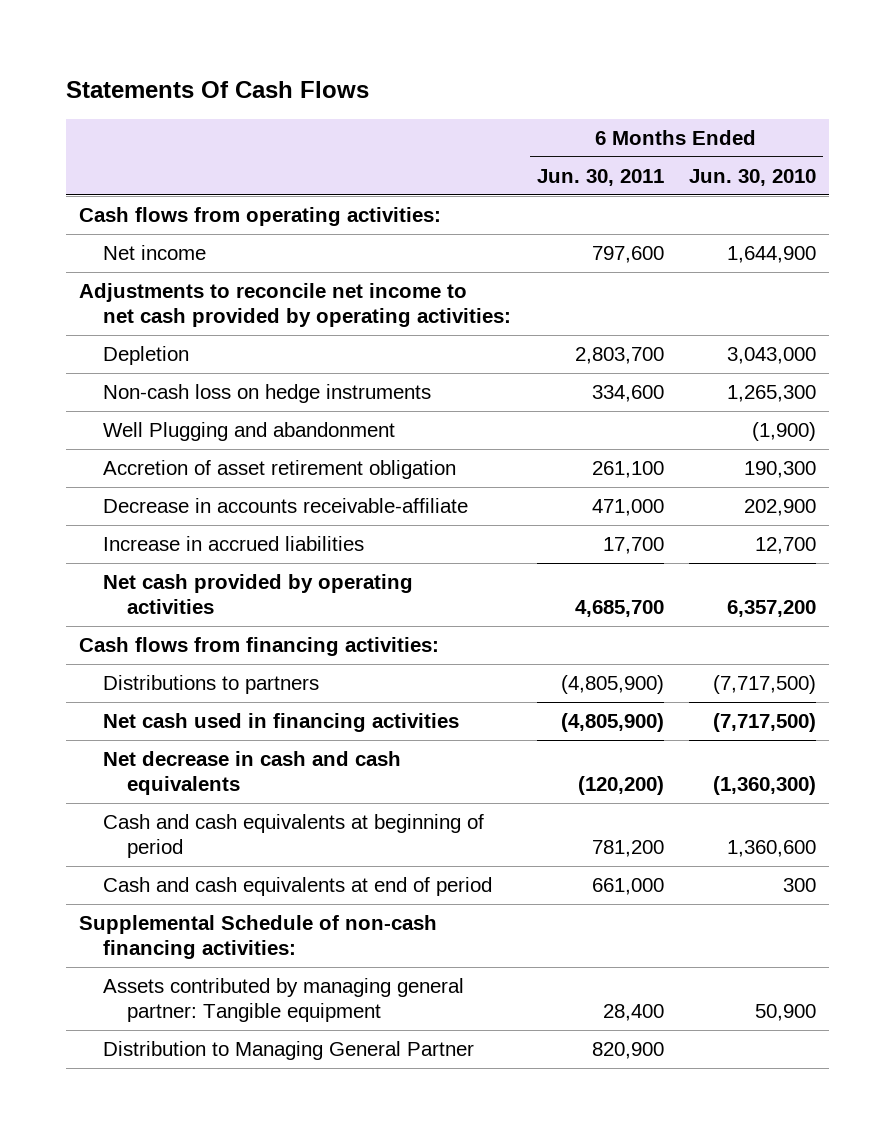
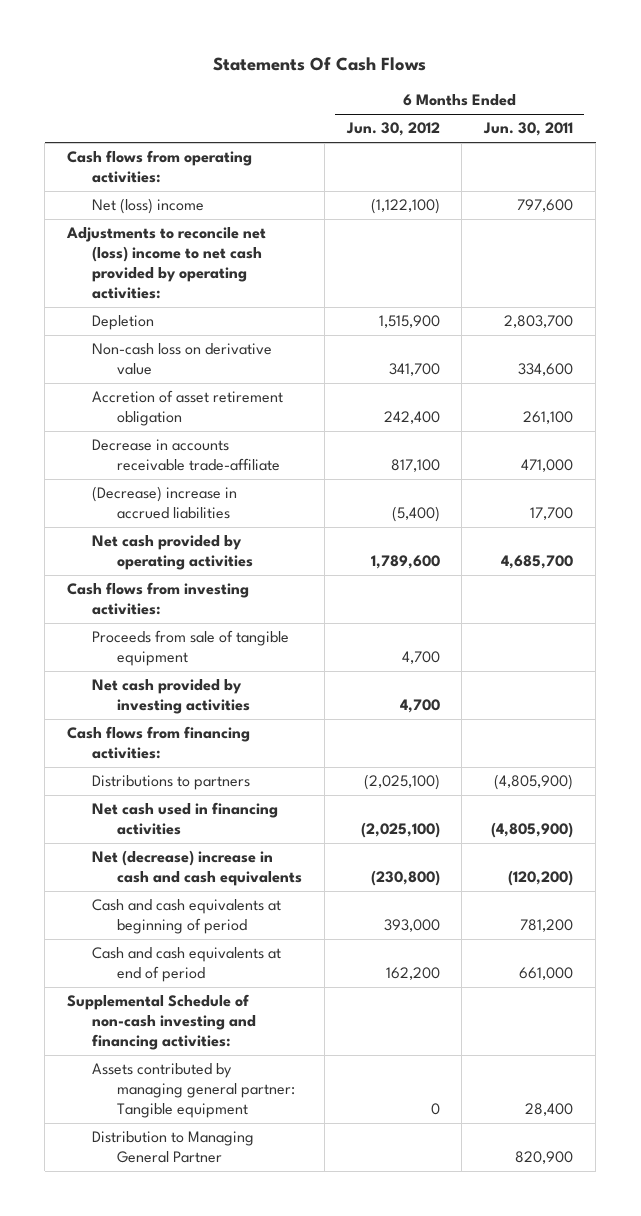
[689,168,817,186] Jun. 30, 2010 -> none
none -> [345,122,440,137] Jun. 30, 2012
[102,245,206,261] Net income -> [92,198,205,215] Net (loss) income
[78,283,511,327] Adjustments to reconcile net income to net cash provided by operating activities: -> [66,227,267,300] Adjustments to reconcile net (loss) income to net cash provided by operating activities:
[102,422,395,442] Well Plugging and abandonment -> none
[102,384,431,404] Non-cash loss on hedge instruments -> [92,343,273,376] Non-cash loss on derivative value
[102,498,468,514] Decrease in accounts receivable-affiliate -> [92,439,280,472] Decrease in accounts receivable trade-affiliate
[102,536,364,552] Increase in accrued liabilities -> [92,486,238,520] (Decrease) increase in accrued liabilities
none -> [67,582,250,616] Cash flows from investing activities:
none -> [92,630,290,667] Proceeds from sale of tangible equipment
none -> [92,679,250,715] Net cash provided by investing activities
[102,751,401,795] Net decrease in cash and cash equivalents -> [92,850,302,887] Net (decrease) increase in cash and cash equivalents
[78,915,437,959] Supplemental Schedule of non-cash financing activities: -> [67,994,257,1051] Supplemental Schedule of non-cash investing and financing activities:

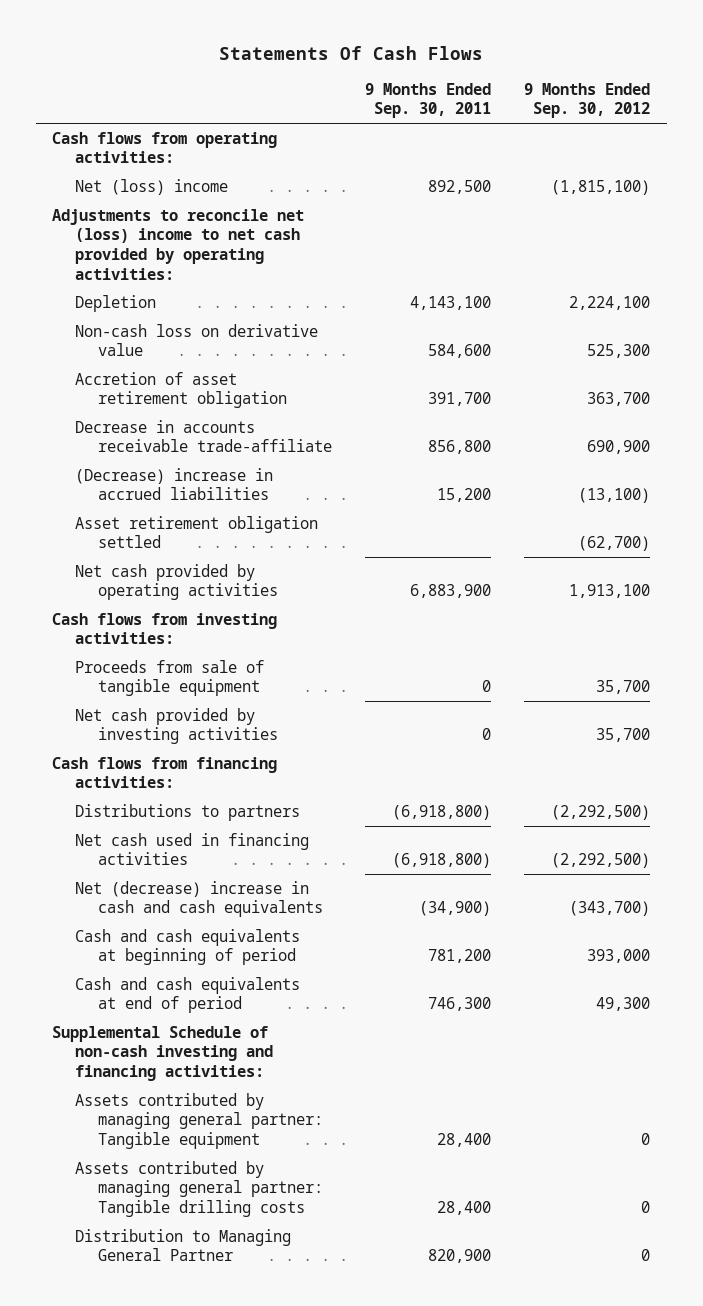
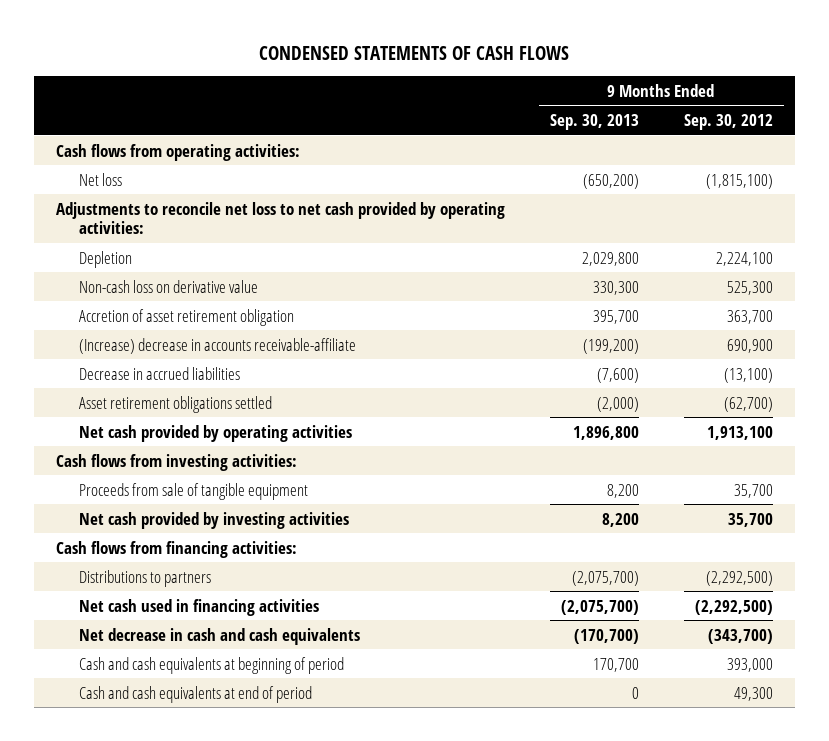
[219,45,484,60] Statements Of Cash Flows -> [259,45,570,60] CONDENSED STATEMENTS OF CASH FLOWS
[364,82,491,119] 9 Months Ended Sep. 30, 2011 -> none
none -> [549,114,639,131] Sep. 30, 2013
[75,178,229,195] Net (loss) income -> [79,172,123,186] Net loss
[52,208,305,280] Adjustments to reconcile net (loss) income to net cash provided by operating activities: -> [56,201,506,234] Adjustments to reconcile net loss to net cash provided by operating activities:
[75,419,332,453] Decrease in accounts receivable trade-affiliate -> [79,337,357,354] (Increase) decrease in accounts receivable-affiliate
[75,467,274,501] (Decrease) increase in accrued liabilities -> [79,366,241,380] Decrease in accrued liabilities
[75,515,319,549] Asset retirement obligation settled -> [79,395,273,413] Asset retirement obligations settled
[75,880,323,918] Net (decrease) increase in cash and cash equivalents -> [79,627,361,645] Net decrease in cash and cash equivalents
[52,1025,274,1081] Supplemental Schedule of non-cash investing and financing activities: -> none
[75,1092,323,1149] Assets contributed by managing general partner: Tangible equipment -> none
[75,1160,323,1217] Assets contributed by managing general partner: Tangible drilling costs -> none
[75,1228,292,1262] Distribution to Managing General Partner -> none

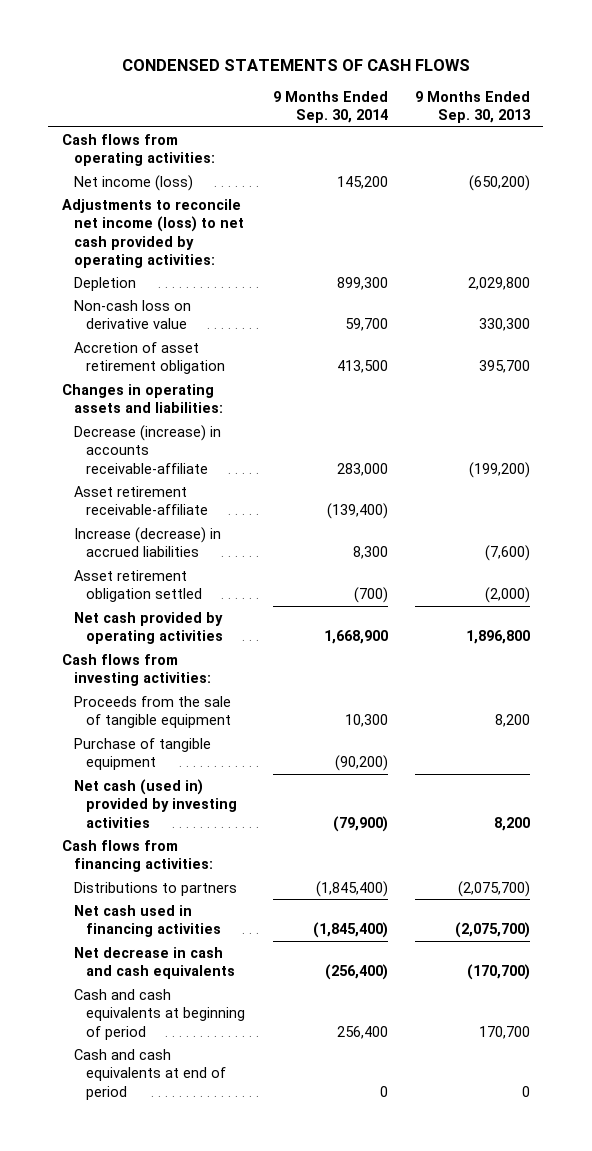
[683,114,773,131] Sep. 30, 2012 -> none
none -> [272,91,388,124] 9 Months Ended Sep. 30, 2014
[79,172,123,186] Net loss -> [74,174,194,191] Net income (loss)
[56,201,506,234] Adjustments to reconcile net loss to net cash provided by operating activities: -> [62,198,245,268] Adjustments to reconcile net income (loss) to net cash provided by operating activities:
none -> [62,383,224,414] Changes in operating assets and liabilities:
[79,337,357,354] (Increase) decrease in accounts receivable-affiliate -> [74,424,222,474] Decrease (increase) in accounts receivable-affiliate
none -> [74,485,209,516] Asset retirement receivable-affiliate
[79,366,241,380] Decrease in accrued liabilities -> [74,526,222,558] Increase (decrease) in accrued liabilities
[79,395,273,413] Asset retirement obligations settled -> [74,569,203,603] Asset retirement obligation settled
[79,482,309,500] Proceeds from sale of tangible equipment -> [74,695,232,729] Proceeds from the sale of tangible equipment
none -> [74,737,212,771] Purchase of tangible equipment
[79,511,350,529] Net cash provided by investing activities -> [74,778,238,828] Net cash (used in) provided by investing activities

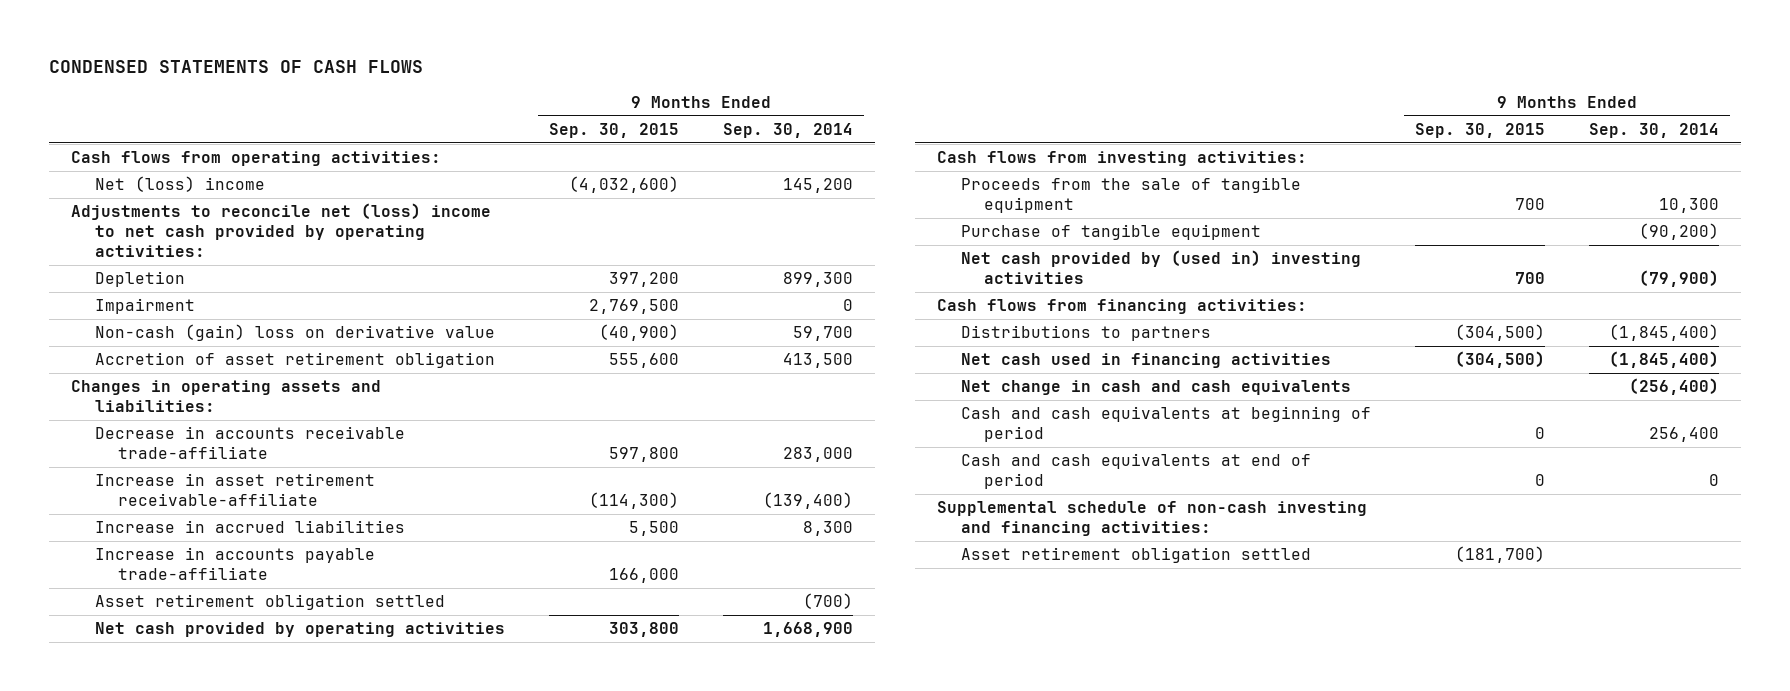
[414,91,531,124] 9 Months Ended Sep. 30, 2013 -> none
none -> [548,123,679,139] Sep. 30, 2015
[74,174,194,191] Net income (loss) -> [94,176,265,193] Net (loss) income
[62,198,245,268] Adjustments to reconcile net income (loss) to net cash provided by operating activities: -> [70,203,491,257] Adjustments to reconcile net (loss) income to net cash provided by operating activities:
none -> [94,298,195,315] Impairment
[74,299,192,330] Non-cash loss on derivative value -> [94,324,495,342] Non-cash (gain) loss on derivative value
[74,424,222,474] Decrease (increase) in accounts receivable-affiliate -> [94,426,405,460] Decrease in accounts receivable trade-affiliate
[74,485,209,516] Asset retirement receivable-affiliate -> [94,473,375,507] Increase in asset retirement receivable-affiliate
[74,526,222,558] Increase (decrease) in accrued liabilities -> [94,520,405,534] Increase in accrued liabilities
none -> [94,547,375,581] Increase in accounts payable trade-affiliate
[74,778,238,828] Net cash (used in) provided by investing activities -> [960,250,1361,285] Net cash provided by (used in) investing activities
[74,946,236,980] Net decrease in cash and cash equivalents -> [960,380,1351,396] Net change in cash and cash equivalents
none -> [936,501,1367,537] Supplemental schedule of non-cash investing and financing activities:
none -> [960,547,1311,564] Asset retirement obligation settled

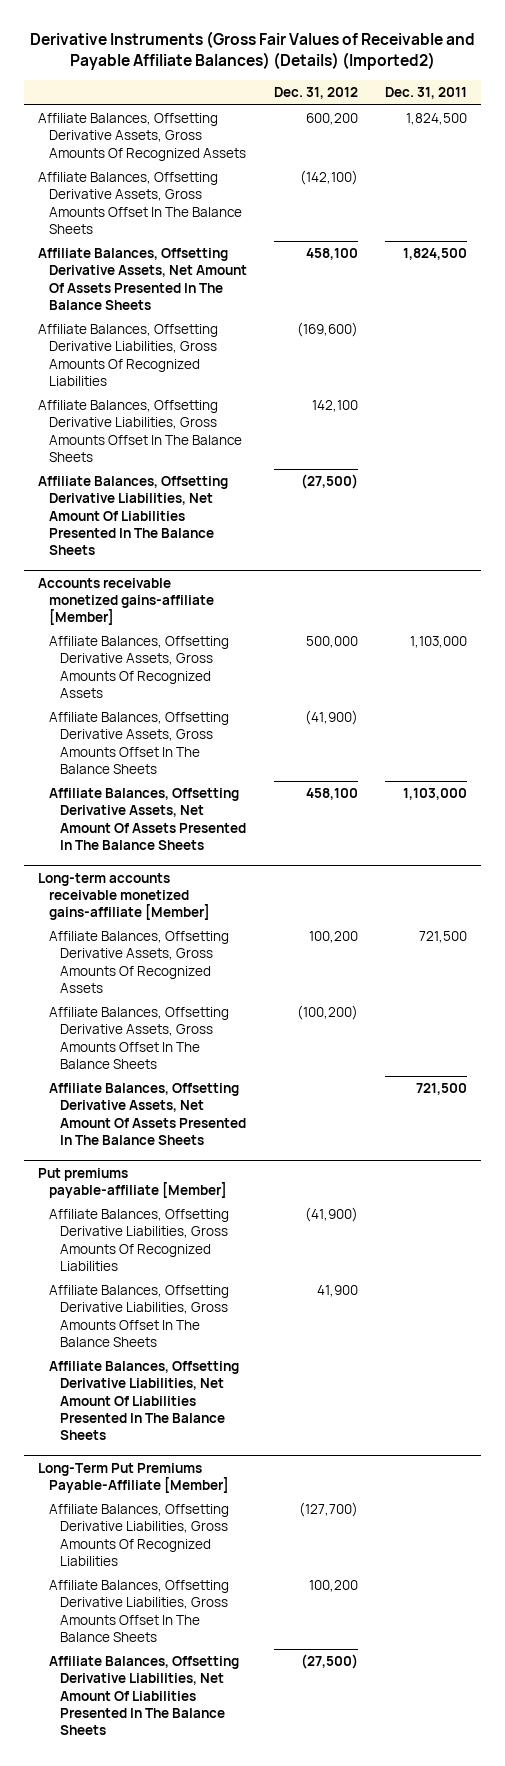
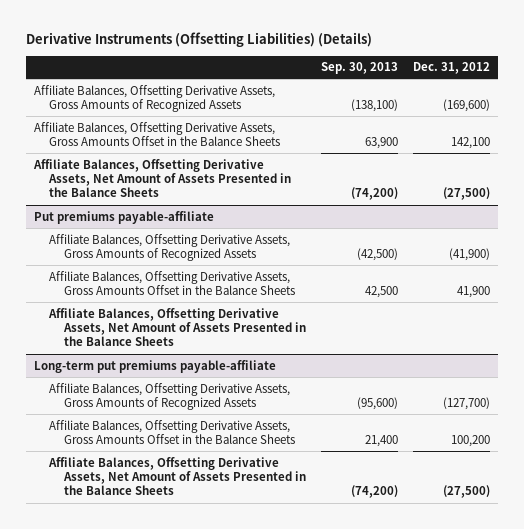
[29,31,475,71] Derivative Instruments (Gross Fair Values of Receivable and Payable Affiliate Balances) (Details) (Imported2) -> [26,32,373,48] Derivative Instruments (Offsetting Liabilities) (Details)
[385,87,468,100] Dec. 31, 2011 -> none
none -> [321,62,399,75] Sep. 30, 2013
[37,113,246,161] Affiliate Balances, Offsetting Derivative Assets, Gross Amounts Of Recognized Assets -> none
[37,172,242,234] Affiliate Balances, Offsetting Derivative Assets, Gross Amounts Offset In The Balance Sheets -> none
[37,248,247,310] Affiliate Balances, Offsetting Derivative Assets, Net Amount Of Assets Presented In The Balance Sheets -> none
[37,577,214,626] Accounts receivable monetized gains-affiliate [Member] -> none
[48,636,229,698] Affiliate Balances, Offsetting Derivative Assets, Gross Amounts Of Recognized Assets -> none
[48,712,229,774] Affiliate Balances, Offsetting Derivative Assets, Gross Amounts Offset In The Balance Sheets -> none
[48,788,246,850] Affiliate Balances, Offsetting Derivative Assets, Net Amount Of Assets Presented In The Balance Sheets -> none
[37,872,210,921] Long-term accounts receivable monetized gains-affiliate [Member] -> none
[48,931,229,993] Affiliate Balances, Offsetting Derivative Assets, Gross Amounts Of Recognized Assets -> none
[48,1007,229,1069] Affiliate Balances, Offsetting Derivative Assets, Gross Amounts Offset In The Balance Sheets -> none
[48,1083,246,1145] Affiliate Balances, Offsetting Derivative Assets, Net Amount Of Assets Presented In The Balance Sheets -> none
[37,324,218,386] Affiliate Balances, Offsetting Derivative Liabilities, Gross Amounts Of Recognized Liabilities -> [33,84,275,112] Affiliate Balances, Offsetting Derivative Assets, Gross Amounts of Recognized Assets
[37,400,242,462] Affiliate Balances, Offsetting Derivative Liabilities, Gross Amounts Offset In The Balance Sheets -> [33,121,281,146] Affiliate Balances, Offsetting Derivative Assets, Gross Amounts Offset in the Balance Sheets
[37,476,228,555] Affiliate Balances, Offsetting Derivative Liabilities, Net Amount Of Liabilities Presented In The Balance Sheets -> [32,158,292,198] Affiliate Balances, Offsetting Derivative Assets, Net Amount of Assets Presented in the Balance Sheets
[37,1167,227,1199] Put premiums payable-affiliate [Member] -> [33,210,214,224] Put premiums payable-affiliate
[48,1209,229,1271] Affiliate Balances, Offsetting Derivative Liabilities, Gross Amounts Of Recognized Liabilities -> [49,233,291,261] Affiliate Balances, Offsetting Derivative Assets, Gross Amounts of Recognized Assets
[48,1285,229,1347] Affiliate Balances, Offsetting Derivative Liabilities, Gross Amounts Offset In The Balance Sheets -> [49,270,296,295] Affiliate Balances, Offsetting Derivative Assets, Gross Amounts Offset in the Balance Sheets
[48,1361,239,1440] Affiliate Balances, Offsetting Derivative Liabilities, Net Amount Of Liabilities Presented In The Balance Sheets -> [48,307,307,347] Affiliate Balances, Offsetting Derivative Assets, Net Amount of Assets Presented in the Balance Sheets
[37,1462,229,1494] Long-Term Put Premiums Payable-Affiliate [Member] -> [33,359,276,373] Long-term put premiums payable-affiliate
[48,1504,229,1566] Affiliate Balances, Offsetting Derivative Liabilities, Gross Amounts Of Recognized Liabilities -> [49,382,291,410] Affiliate Balances, Offsetting Derivative Assets, Gross Amounts of Recognized Assets
[48,1580,229,1642] Affiliate Balances, Offsetting Derivative Liabilities, Gross Amounts Offset In The Balance Sheets -> [49,419,296,444] Affiliate Balances, Offsetting Derivative Assets, Gross Amounts Offset in the Balance Sheets
[48,1656,239,1735] Affiliate Balances, Offsetting Derivative Liabilities, Net Amount Of Liabilities Presented In The Balance Sheets -> [48,456,307,496] Affiliate Balances, Offsetting Derivative Assets, Net Amount of Assets Presented in the Balance Sheets

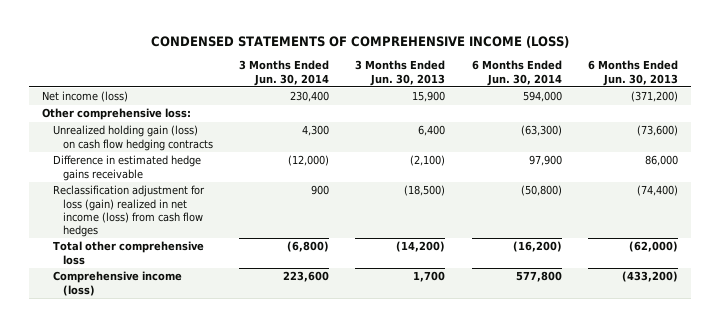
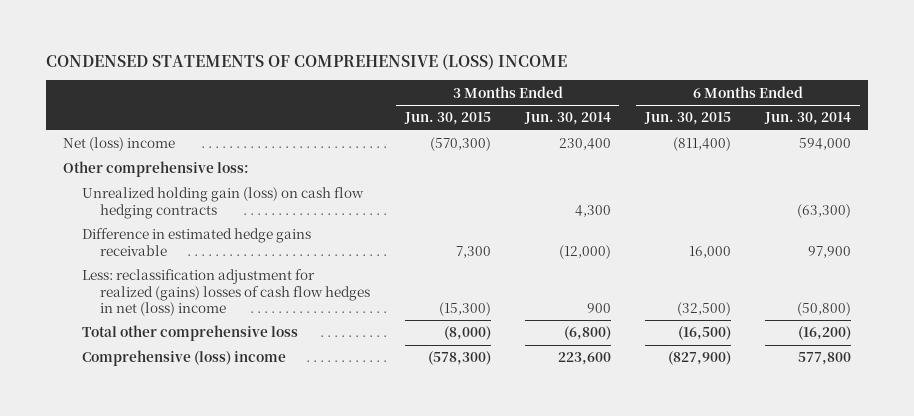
[151,36,570,49] CONDENSED STATEMENTS OF COMPREHENSIVE INCOME (LOSS) -> [45,53,567,70] CONDENSED STATEMENTS OF COMPREHENSIVE (LOSS) INCOME
[355,60,446,86] 3 Months Ended Jun. 30, 2013 -> none
[587,60,678,86] 6 Months Ended Jun. 30, 2013 -> none
none -> [403,112,491,126] Jun. 30, 2015
none -> [643,112,731,126] Jun. 30, 2015
[42,91,129,103] Net income (loss) -> [62,137,175,152] Net (loss) income
[52,185,205,238] Reclassification adjustment for loss (gain) realized in net income (loss) from cash flow hedges -> [81,269,371,317] Less: reclassification adjustment for realized (gains) losses of cash flow hedges in net (loss) income
[52,271,182,296] Comprehensive income (loss) -> [81,350,286,367] Comprehensive (loss) income

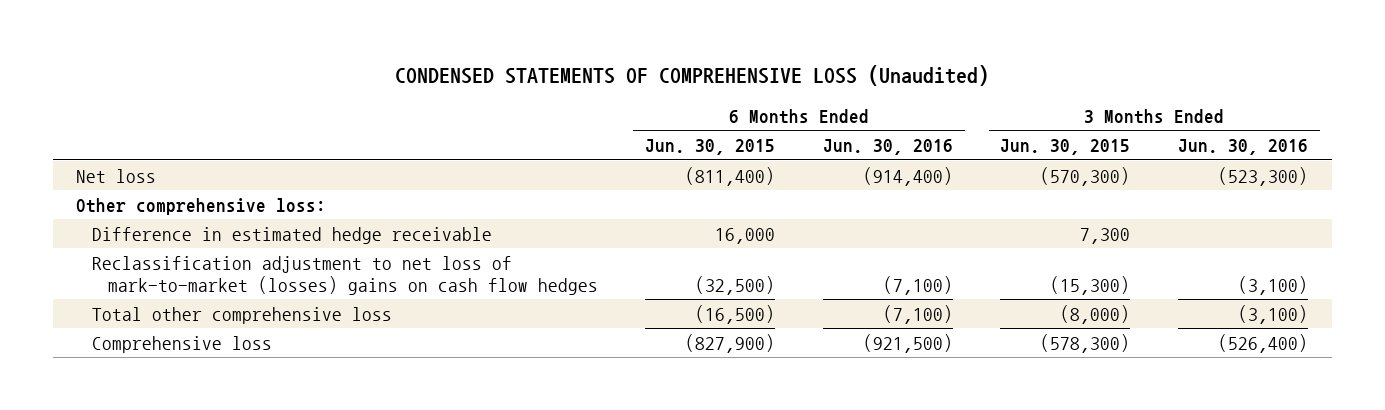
[45,53,567,70] CONDENSED STATEMENTS OF COMPREHENSIVE (LOSS) INCOME -> [395,65,990,87] CONDENSED STATEMENTS OF COMPREHENSIVE LOSS (Unaudited)
[523,112,611,126] Jun. 30, 2014 -> none
[763,112,851,126] Jun. 30, 2014 -> none
none -> [822,139,953,156] Jun. 30, 2016
none -> [1178,139,1309,156] Jun. 30, 2016
[62,137,175,152] Net (loss) income -> [76,168,157,183] Net loss
[81,187,364,219] Unrealized holding gain (loss) on cash flow hedging contracts -> none
[81,228,311,256] Difference in estimated hedge gains receivable -> [91,226,492,244] Difference in estimated hedge receivable
[81,269,371,317] Less: reclassification adjustment for realized (gains) losses of cash flow hedges in net (loss) income -> [91,255,598,295] Reclassification adjustment to net loss of mark-to-market (losses) gains on cash flow hedges
[81,350,286,367] Comprehensive (loss) income -> [91,335,272,353] Comprehensive loss

